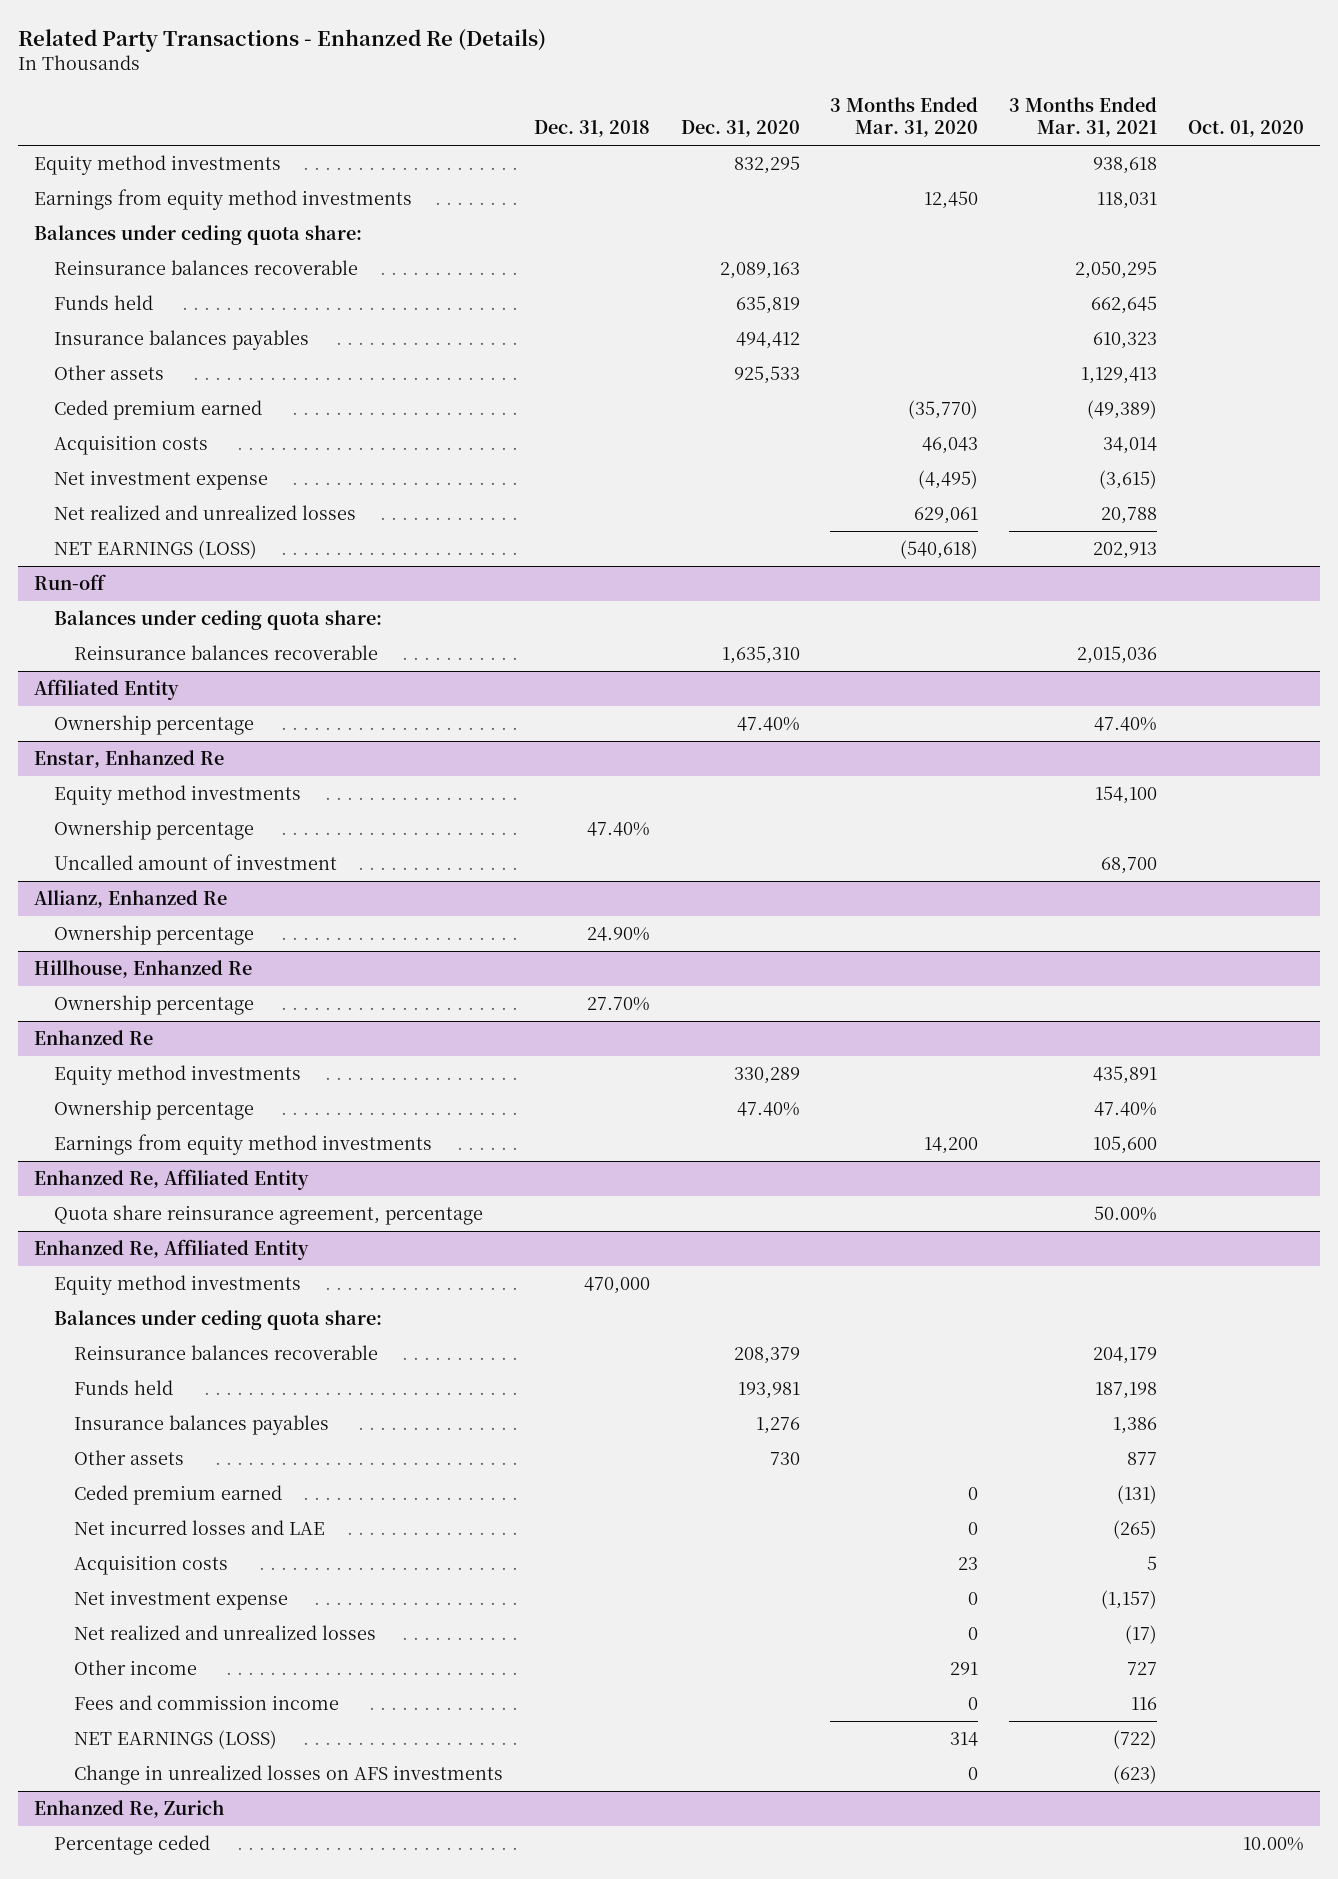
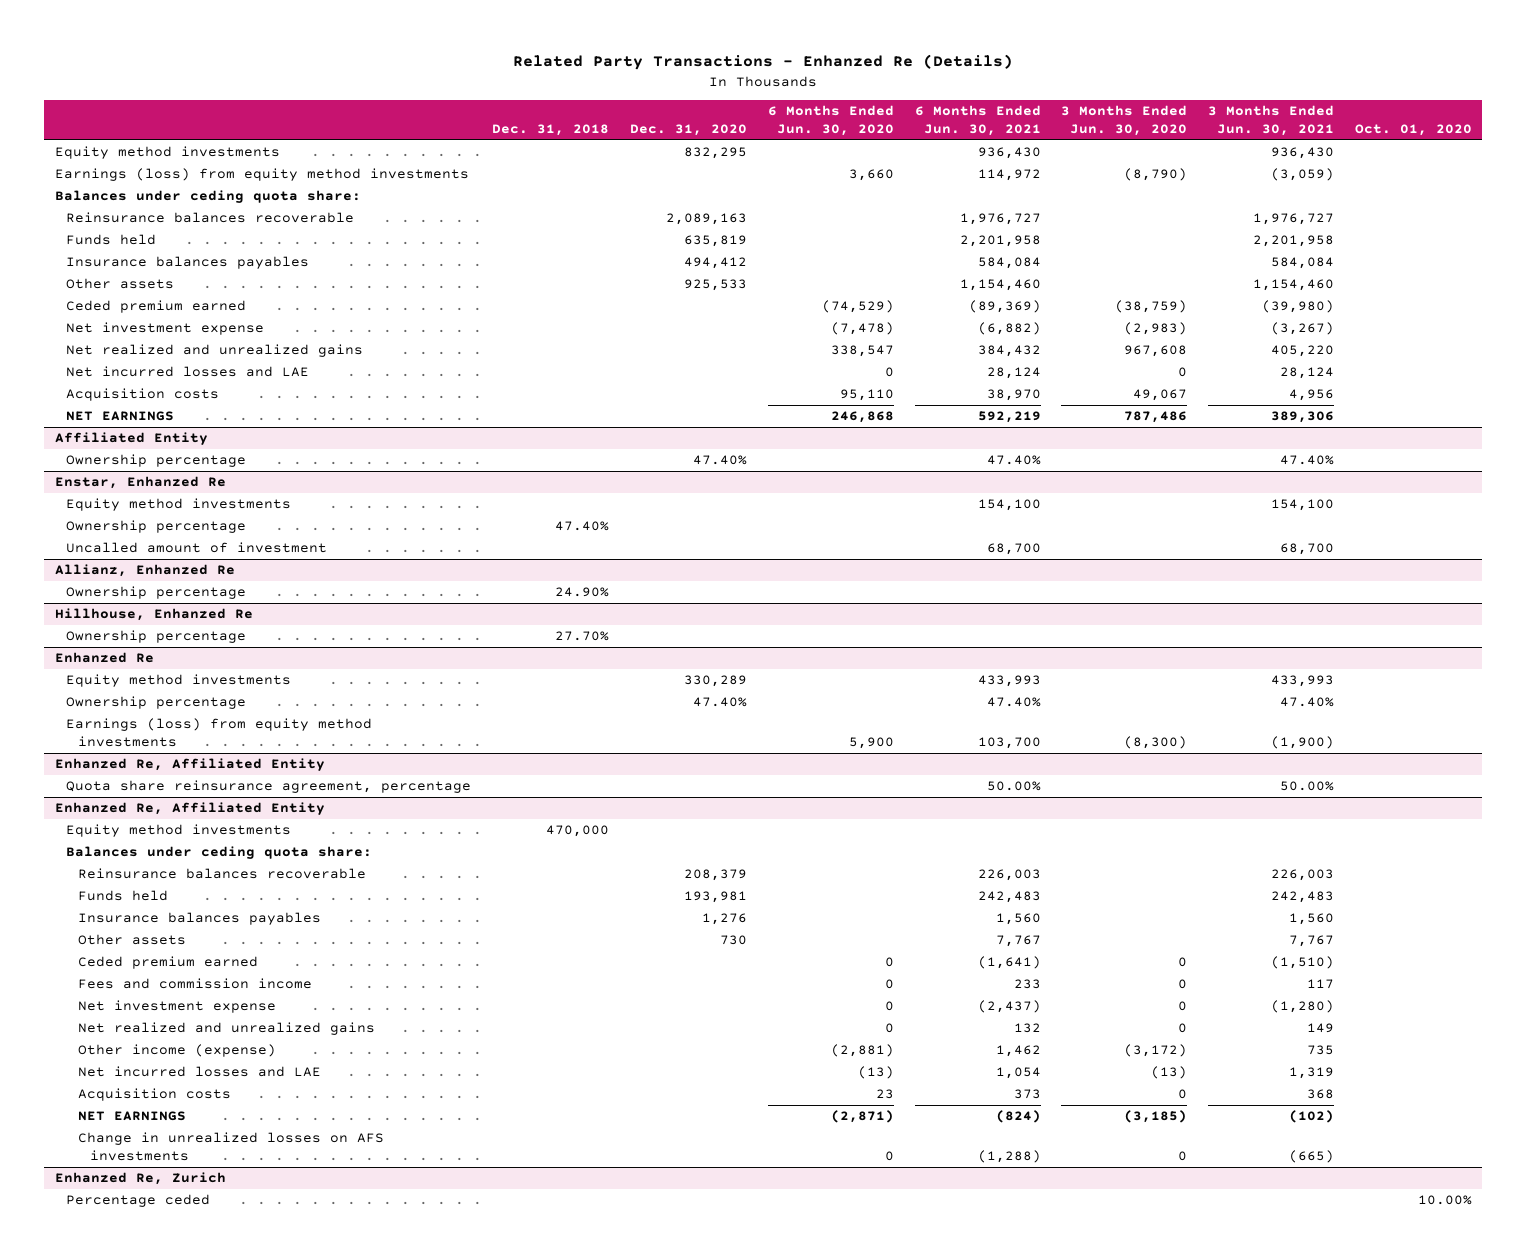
[830,96,979,138] 3 Months Ended Mar. 31, 2020 -> none
[1009,96,1158,138] 3 Months Ended Mar. 31, 2021 -> none
none -> [767,105,894,136] 6 Months Ended Jun. 30, 2020
none -> [914,105,1041,136] 6 Months Ended Jun. 30, 2021
none -> [1061,105,1188,136] 3 Months Ended Jun. 30, 2020
none -> [1208,105,1335,136] 3 Months Ended Jun. 30, 2021
[33,189,412,211] Earnings from equity method investments -> [54,168,469,182] Earnings (loss) from equity method investments
[33,574,106,591] Run-off -> none
[53,610,382,631] Balances under ceding quota share: -> none
[73,645,378,661] Reinsurance balances recoverable -> none
[53,505,356,521] Net realized and unrealized losses -> [66,344,364,358] Net realized and unrealized gains
none -> [66,366,310,378] Net incurred losses and LAE
[53,435,208,456] Acquisition costs -> [66,388,220,402] Acquisition costs
[53,540,257,560] NET EARNINGS (LOSS) -> [66,411,175,422] NET EARNINGS
[53,1134,432,1156] Earnings from equity method investments -> [66,718,373,747] Earnings (loss) from equity method investments
[73,1695,339,1711] Fees and commission income -> [78,978,313,990] Fees and commission income
[73,1590,288,1611] Net investment expense -> [78,1000,277,1014] Net investment expense
none -> [78,1022,376,1036] Net realized and unrealized gains
none -> [78,1044,277,1058] Other income (expense)
[73,1625,376,1641] Net realized and unrealized losses -> none
[73,1660,197,1676] Other income -> none
[73,1730,277,1750] NET EARNINGS (LOSS) -> [78,1111,187,1122] NET EARNINGS

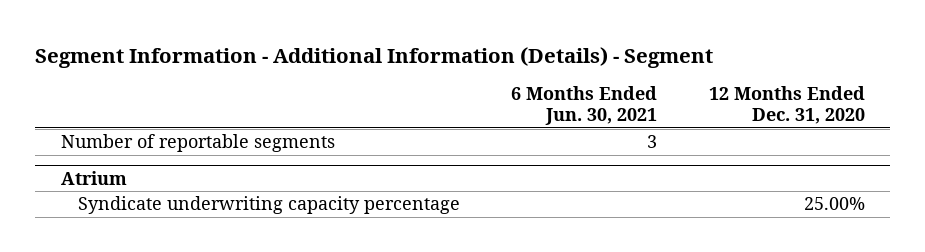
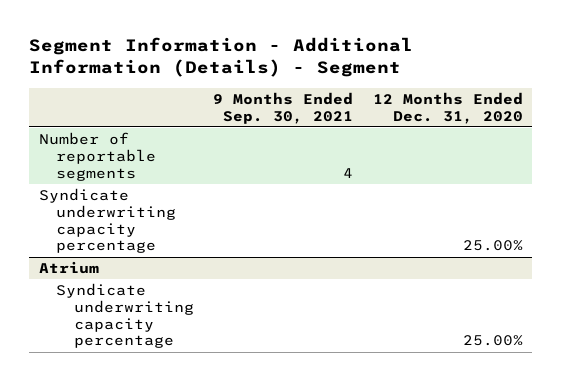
[511,86,658,126] 6 Months Ended Jun. 30, 2021 -> none
none -> [213,91,354,124] 9 Months Ended Sep. 30, 2021
none -> [39,188,177,254] Syndicate underwriting capacity percentage

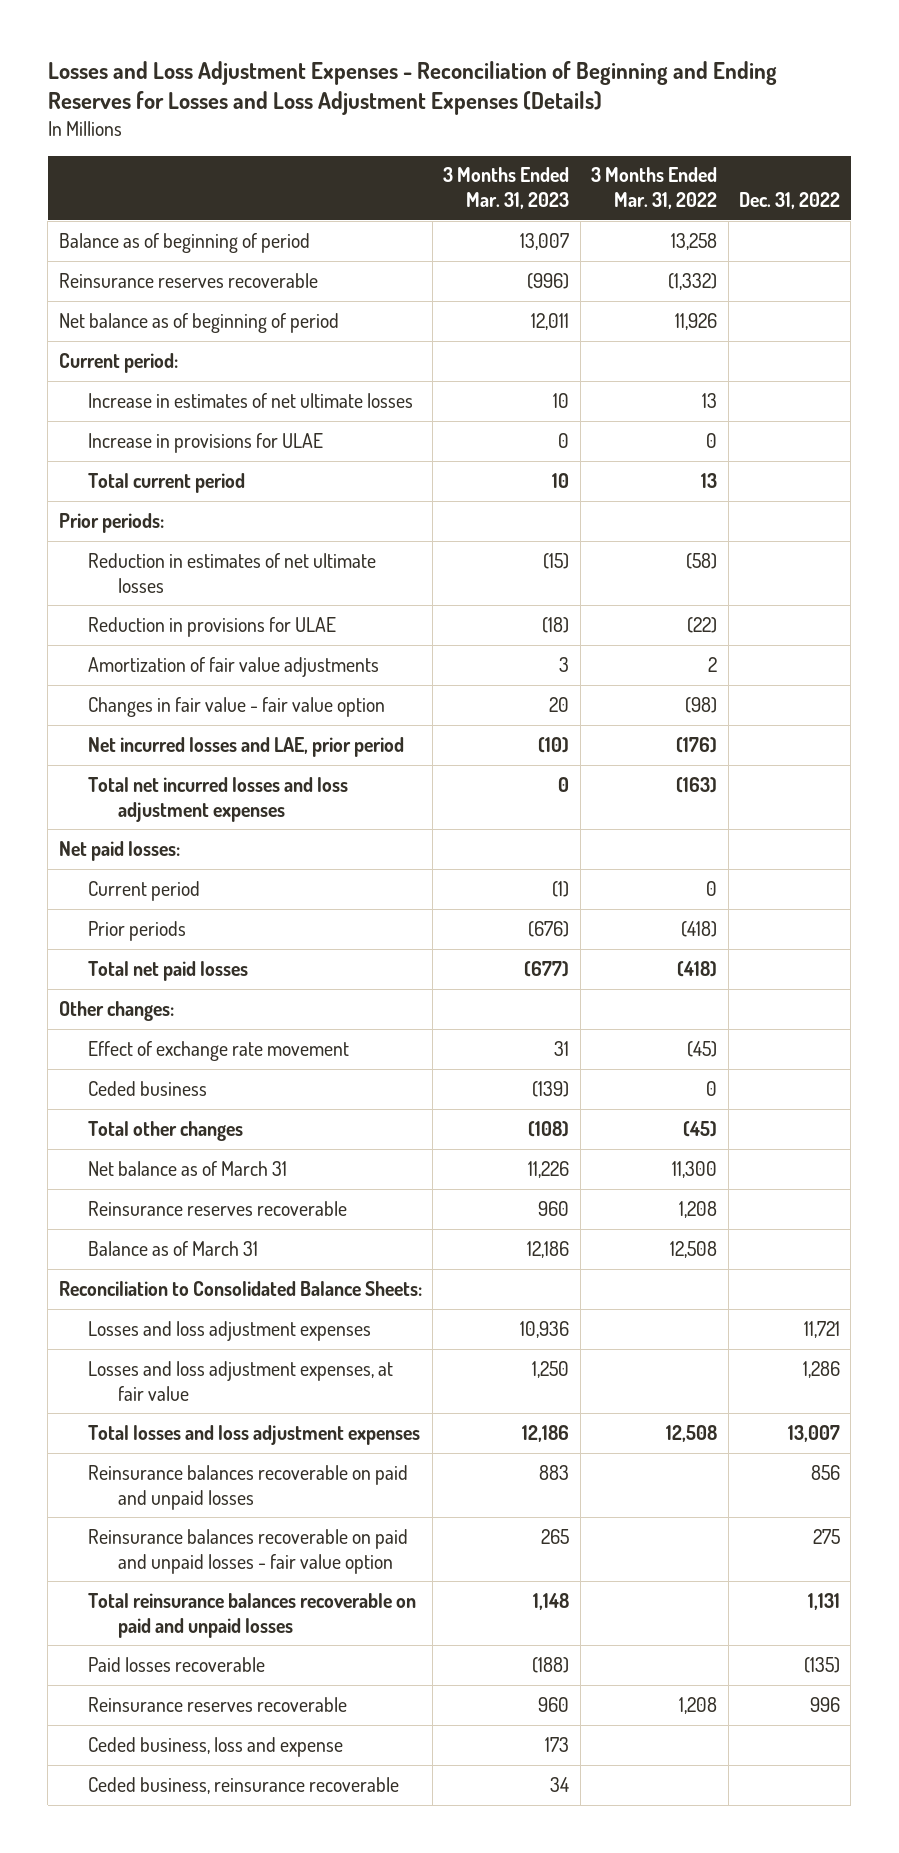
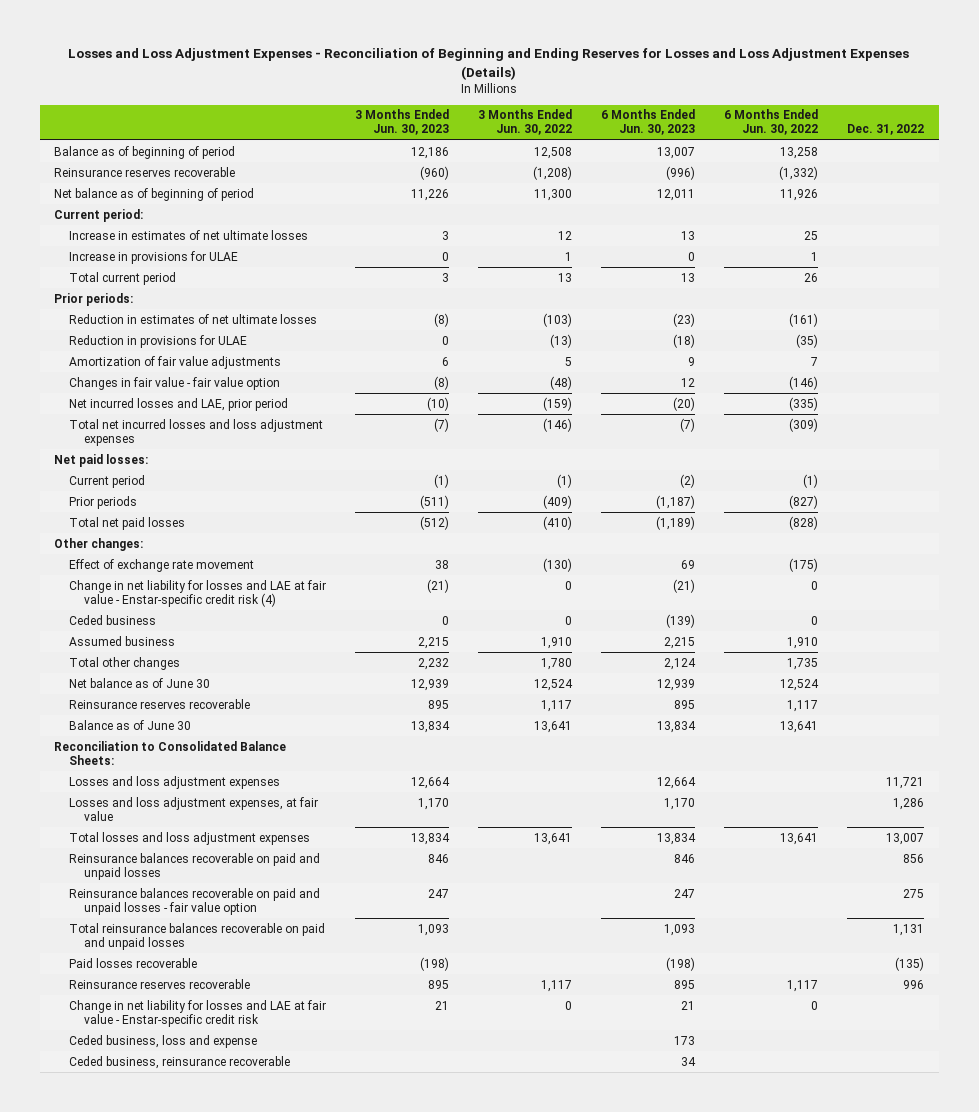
[443,167,570,210] 3 Months Ended Mar. 31, 2023 -> none
[591,167,718,210] 3 Months Ended Mar. 31, 2022 -> none
none -> [355,109,450,136] 3 Months Ended Jun. 30, 2023
none -> [478,109,573,136] 3 Months Ended Jun. 30, 2022
none -> [601,109,696,136] 6 Months Ended Jun. 30, 2023
none -> [724,109,819,136] 6 Months Ended Jun. 30, 2022
none -> [69,579,327,607] Change in net liability for losses and LAE at fair value - Enstar-specific credit risk (4)
none -> [69,635,176,646] Assumed business
[88,1160,288,1176] Net balance as of March 31 -> [69,677,211,688] Net balance as of June 30
[88,1240,259,1256] Balance as of March 31 -> [69,719,192,730] Balance as of June 30
none -> [69,999,327,1027] Change in net liability for losses and LAE at fair value - Enstar-specific credit risk

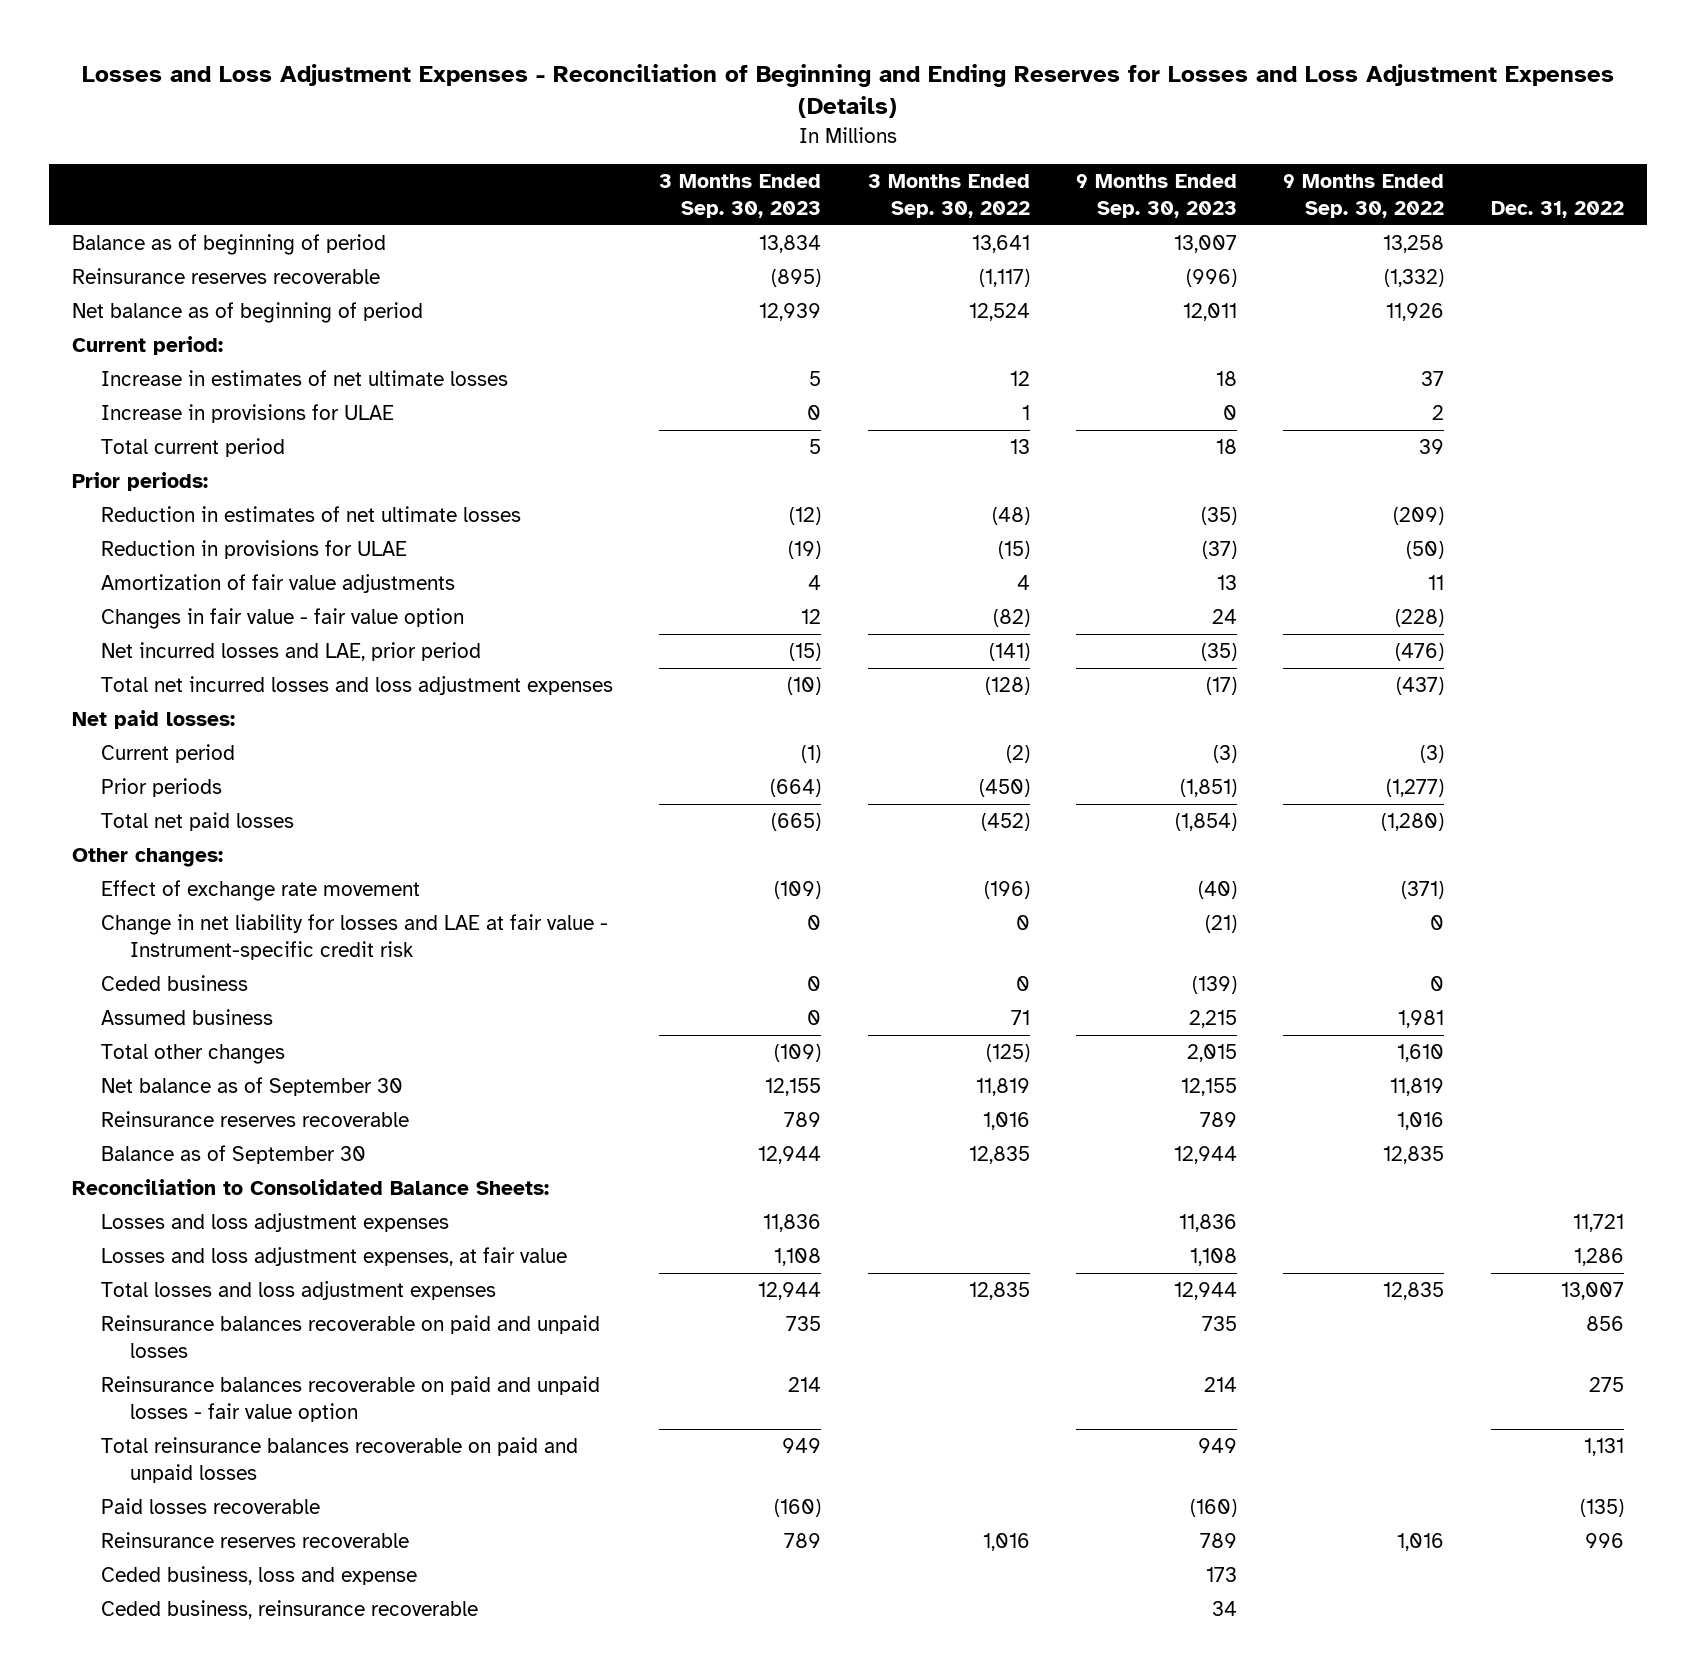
[355,109,450,136] 3 Months Ended Jun. 30, 2023 -> none
[478,109,573,136] 3 Months Ended Jun. 30, 2022 -> none
[601,109,696,136] 6 Months Ended Jun. 30, 2023 -> none
[724,109,819,136] 6 Months Ended Jun. 30, 2022 -> none
none -> [659,174,822,219] 3 Months Ended Sep. 30, 2023
none -> [867,174,1030,219] 3 Months Ended Sep. 30, 2022
none -> [1075,174,1237,219] 9 Months Ended Sep. 30, 2023
none -> [1283,174,1445,219] 9 Months Ended Sep. 30, 2022
[69,579,327,607] Change in net liability for losses and LAE at fair value - Enstar-specific credit risk (4) -> [101,914,609,961] Change in net liability for losses and LAE at fair value - Instrument-specific credit risk
[69,677,211,688] Net balance as of June 30 -> [101,1077,404,1097] Net balance as of September 30
[69,719,192,730] Balance as of June 30 -> [101,1145,367,1165] Balance as of September 30
[69,999,327,1027] Change in net liability for losses and LAE at fair value - Enstar-specific credit risk -> none

